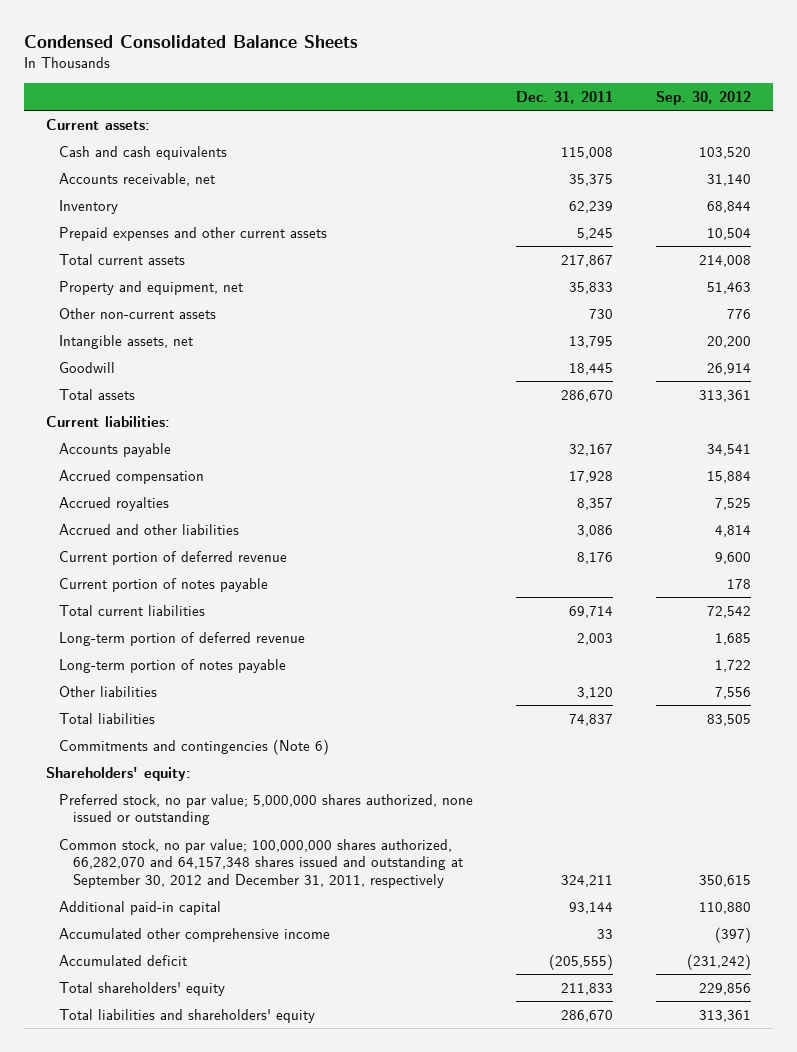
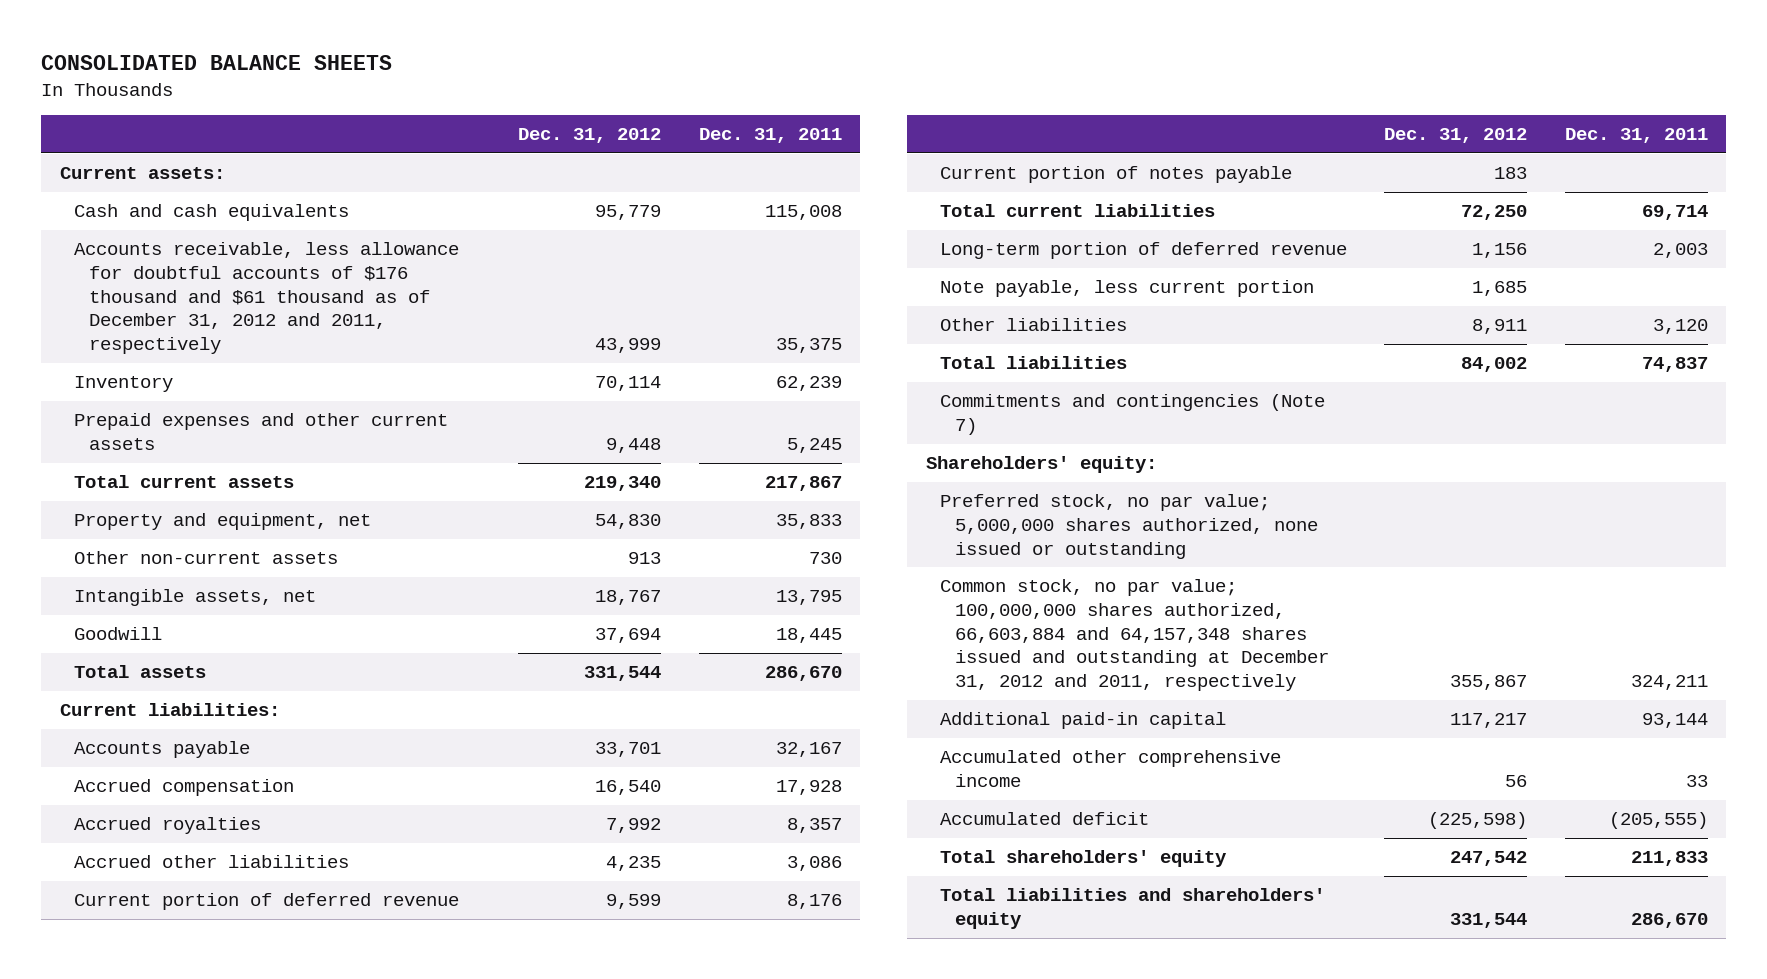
[24,34,359,48] Condensed Consolidated Balance Sheets -> [41,55,393,71] CONSOLIDATED BALANCE SHEETS
[656,90,752,105] Sep. 30, 2012 -> none
none -> [518,127,662,143] Dec. 31, 2012
[59,172,216,186] Accounts receivable, net -> [74,242,460,355] Accounts receivable, less allowance for doubtful accounts of $176 thousand and $61 thousand as of December 31, 2012 and 2011, respectively
[59,523,240,535] Accrued and other liabilities -> [74,855,350,869] Accrued other liabilities
[59,658,287,673] Long-term portion of notes payable -> [940,280,1315,298] Note payable, less current portion
[59,738,330,755] Commitments and contingencies (Note 6) -> [940,394,1326,435] Commitments and contingencies (Note 7)
[59,838,463,889] Common stock, no par value; 100,000,000 shares authorized, 66,282,070 and 64,157,348 shares issued and outstanding at September 30, 2012 and December 31, 2011, respectively -> [940,579,1329,692] Common stock, no par value; 100,000,000 shares authorized, 66,603,884 and 64,157,348 shares issued and outstanding at December 31, 2012 and 2011, respectively

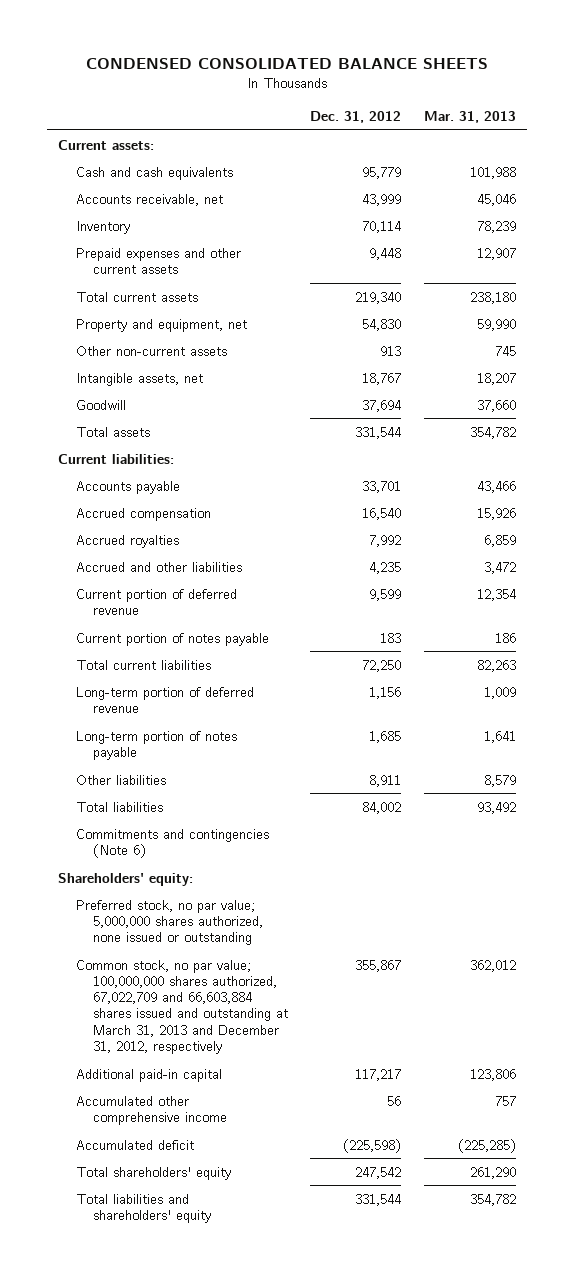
[41,55,393,71] CONSOLIDATED BALANCE SHEETS -> [86,58,489,70] CONDENSED CONSOLIDATED BALANCE SHEETS
[698,127,842,143] Dec. 31, 2011 -> none
none -> [423,111,516,124] Mar. 31, 2013
[74,242,460,355] Accounts receivable, less allowance for doubtful accounts of $176 thousand and $61 thousand as of December 31, 2012 and 2011, respectively -> [75,193,223,206] Accounts receivable, net
[74,855,350,869] Accrued other liabilities -> [75,561,242,572] Accrued and other liabilities
[940,280,1315,298] Note payable, less current portion -> [75,730,237,760] Long-term portion of notes payable
[940,394,1326,435] Commitments and contingencies (Note 7) -> [75,828,269,858] Commitments and contingencies (Note 6)
[940,579,1329,692] Common stock, no par value; 100,000,000 shares authorized, 66,603,884 and 64,157,348 shares issued and outstanding at December 31, 2012 and 2011, respectively -> [75,959,289,1054] Common stock, no par value; 100,000,000 shares authorized, 67,022,709 and 66,603,884 shares issued and outstanding at March 31, 2013 and December 31, 2012, respectively

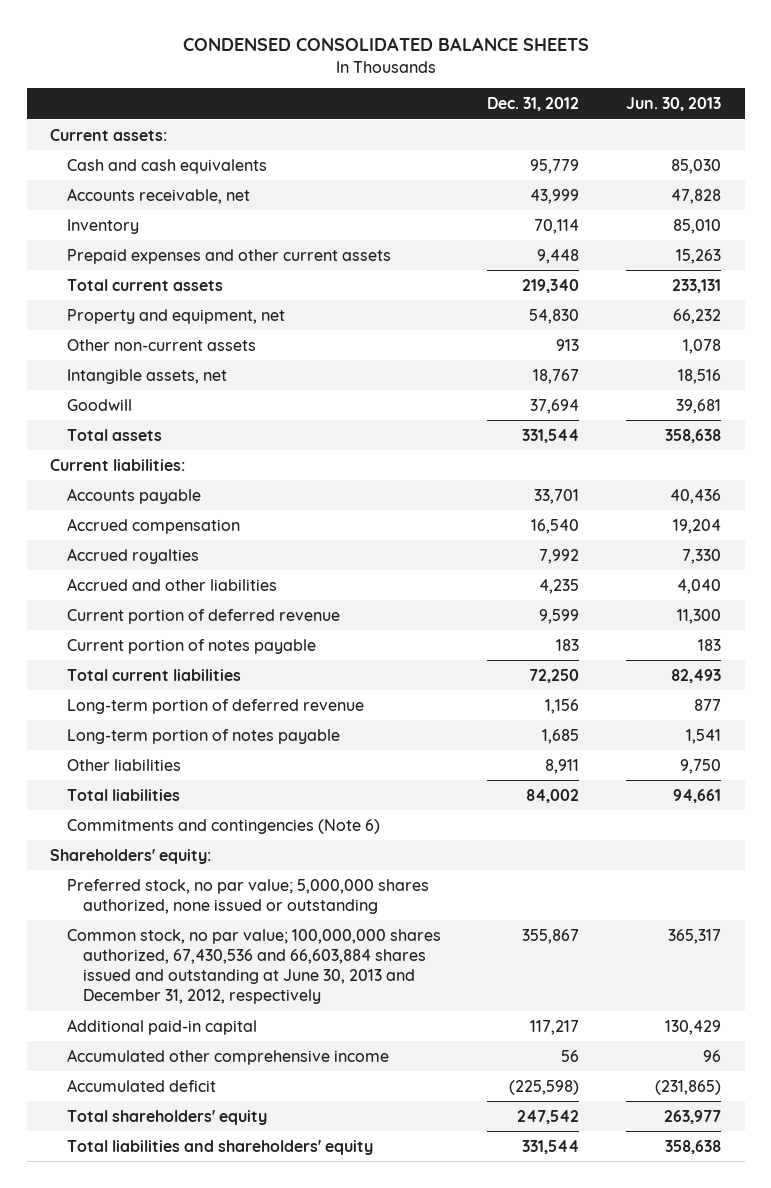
[423,111,516,124] Mar. 31, 2013 -> none
none -> [626,97,722,112] Jun. 30, 2013
[75,959,289,1054] Common stock, no par value; 100,000,000 shares authorized, 67,022,709 and 66,603,884 shares issued and outstanding at March 31, 2013 and December 31, 2012, respectively -> [66,928,441,1005] Common stock, no par value; 100,000,000 shares authorized, 67,430,536 and 66,603,884 shares issued and outstanding at June 30, 2013 and December 31, 2012, respectively

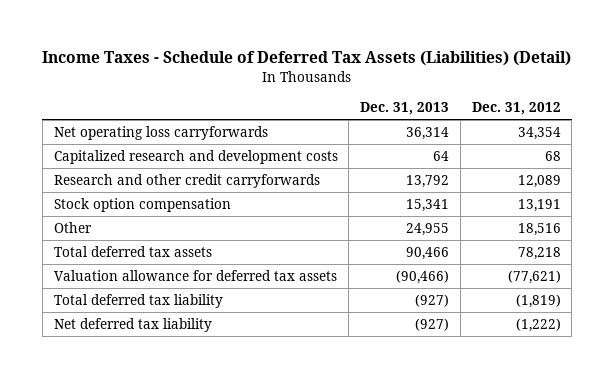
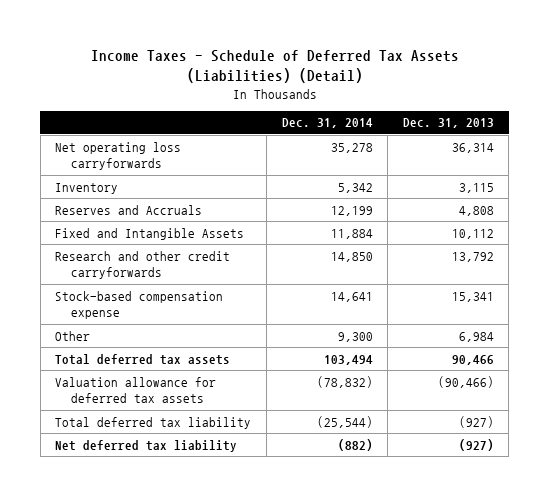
[471,102,561,116] Dec. 31, 2012 -> none
none -> [281,118,373,129] Dec. 31, 2014
[53,150,338,165] Capitalized research and development costs -> none
none -> [55,182,119,194] Inventory
none -> [55,204,203,215] Reserves and Accruals
none -> [55,227,245,240] Fixed and Intangible Assets
[53,198,231,213] Stock option compensation -> [55,290,224,320] Stock-based compensation expense
[406,223,450,237] 24,955 -> [458,331,494,342] 6,984

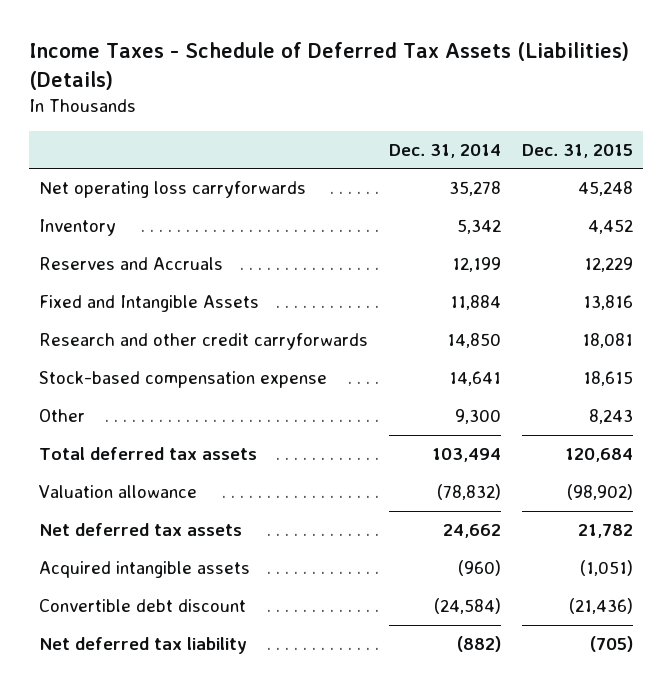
[90,50,459,84] Income Taxes - Schedule of Deferred Tax Assets (Liabilities) (Detail) -> [29,41,630,90] Income Taxes - Schedule of Deferred Tax Assets (Liabilities) (Details)
[402,118,494,129] Dec. 31, 2013 -> none
none -> [521,143,633,158] Dec. 31, 2015
[55,416,252,429] Total deferred tax liability -> none
[55,376,217,404] Valuation allowance for deferred tax assets -> [39,485,198,499] Valuation allowance
none -> [39,523,243,537] Net deferred tax assets
none -> [39,561,251,579] Acquired intangible assets
none -> [39,599,247,613] Convertible debt discount

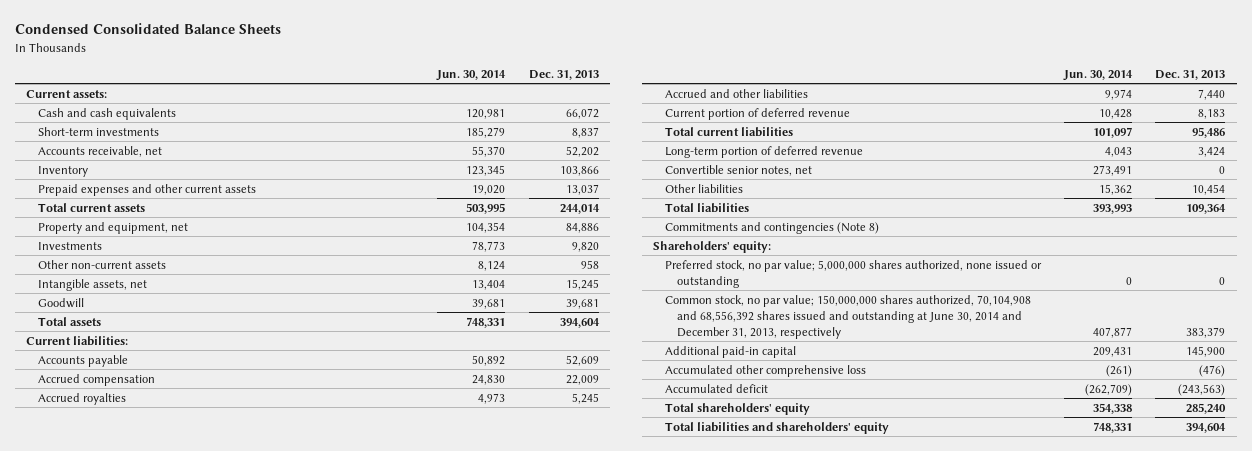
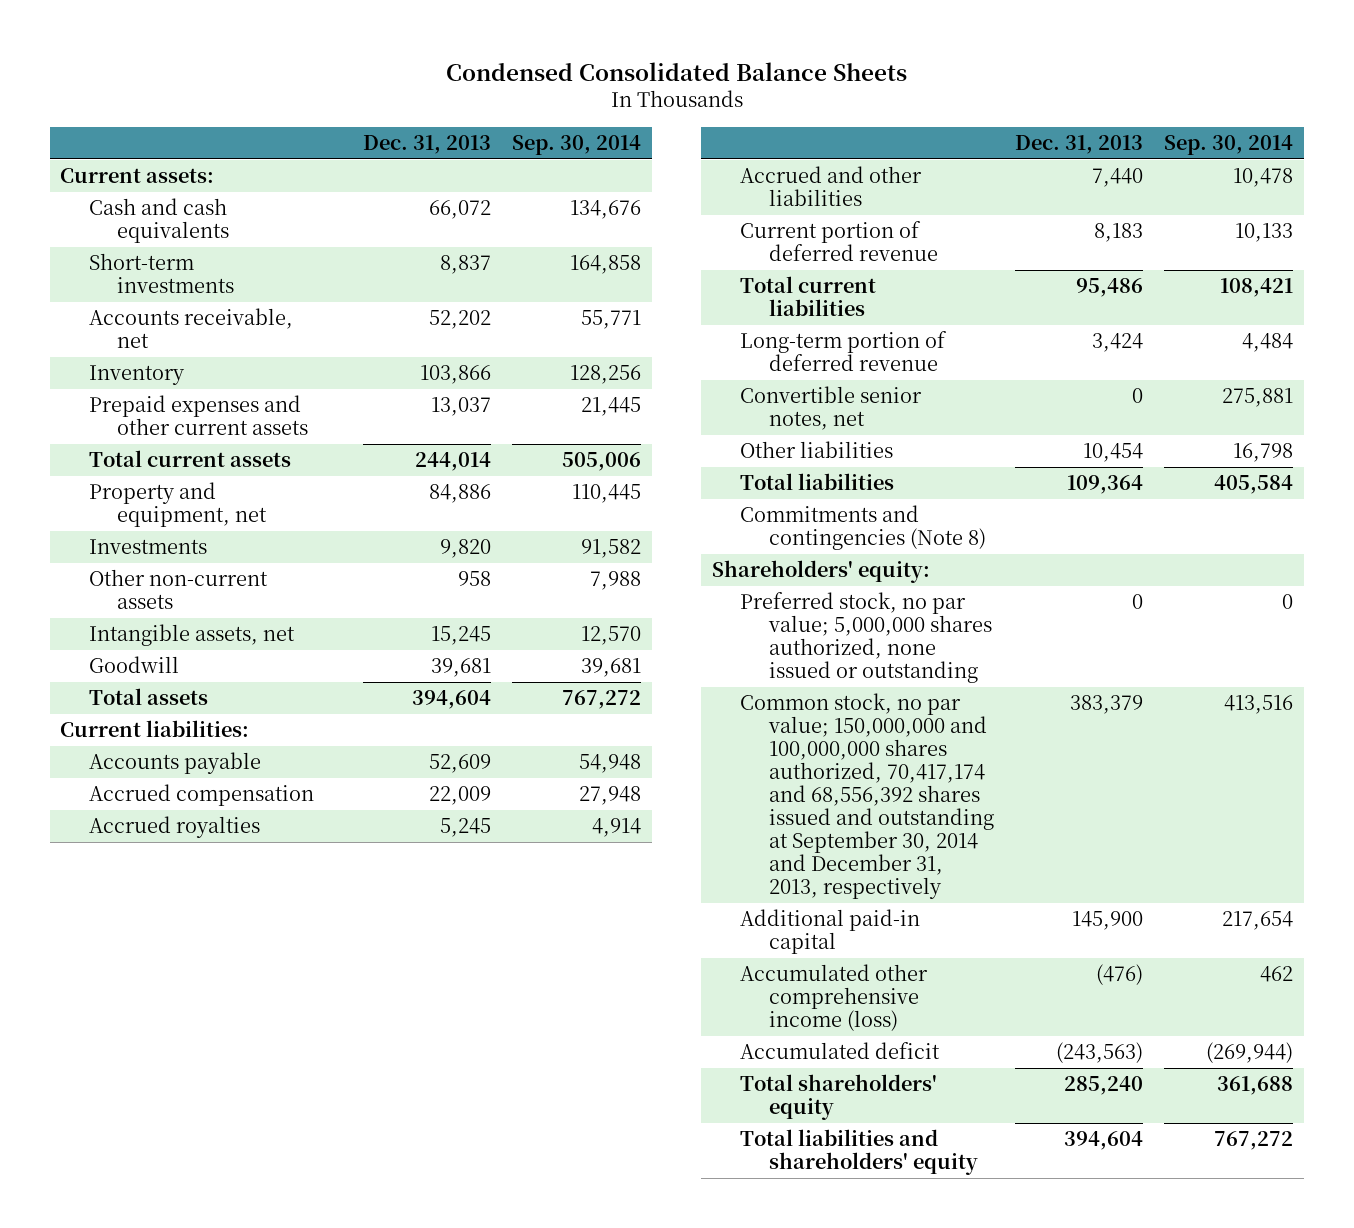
[436,69,507,81] Jun. 30, 2014 -> none
none -> [512,134,642,155] Sep. 30, 2014
[665,294,1032,339] Common stock, no par value; 150,000,000 shares authorized, 70,104,908 and 68,556,392 shares issued and outstanding at June 30, 2014 and December 31, 2013, respectively -> [740,693,994,899] Common stock, no par value; 150,000,000 and 100,000,000 shares authorized, 70,417,174 and 68,556,392 shares issued and outstanding at September 30, 2014 and December 31, 2013, respectively
[665,364,867,377] Accumulated other comprehensive loss -> [740,964,929,1032] Accumulated other comprehensive income (loss)

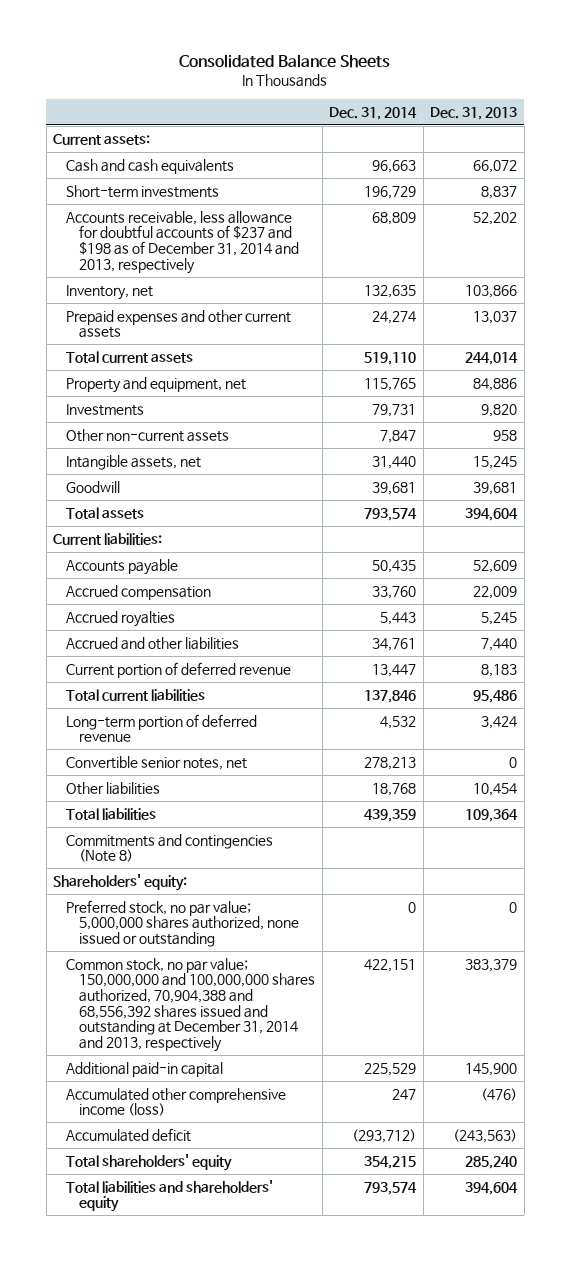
[445,61,907,81] Condensed Consolidated Balance Sheets -> [179,54,391,69] Consolidated Balance Sheets
[512,134,642,155] Sep. 30, 2014 -> none
none -> [329,106,418,120] Dec. 31, 2014
[88,308,293,349] Accounts receivable, net -> [66,210,300,274] Accounts receivable, less allowance for doubtful accounts of $237 and $198 as of December 31, 2014 and 2013, respectively
[88,365,185,386] Inventory -> [66,284,154,300] Inventory, net
[740,693,994,899] Common stock, no par value; 150,000,000 and 100,000,000 shares authorized, 70,417,174 and 68,556,392 shares issued and outstanding at September 30, 2014 and December 31, 2013, respectively -> [66,957,316,1052] Common stock, no par value; 150,000,000 and 100,000,000 shares authorized, 70,904,388 and 68,556,392 shares issued and outstanding at December 31, 2014 and 2013, respectively

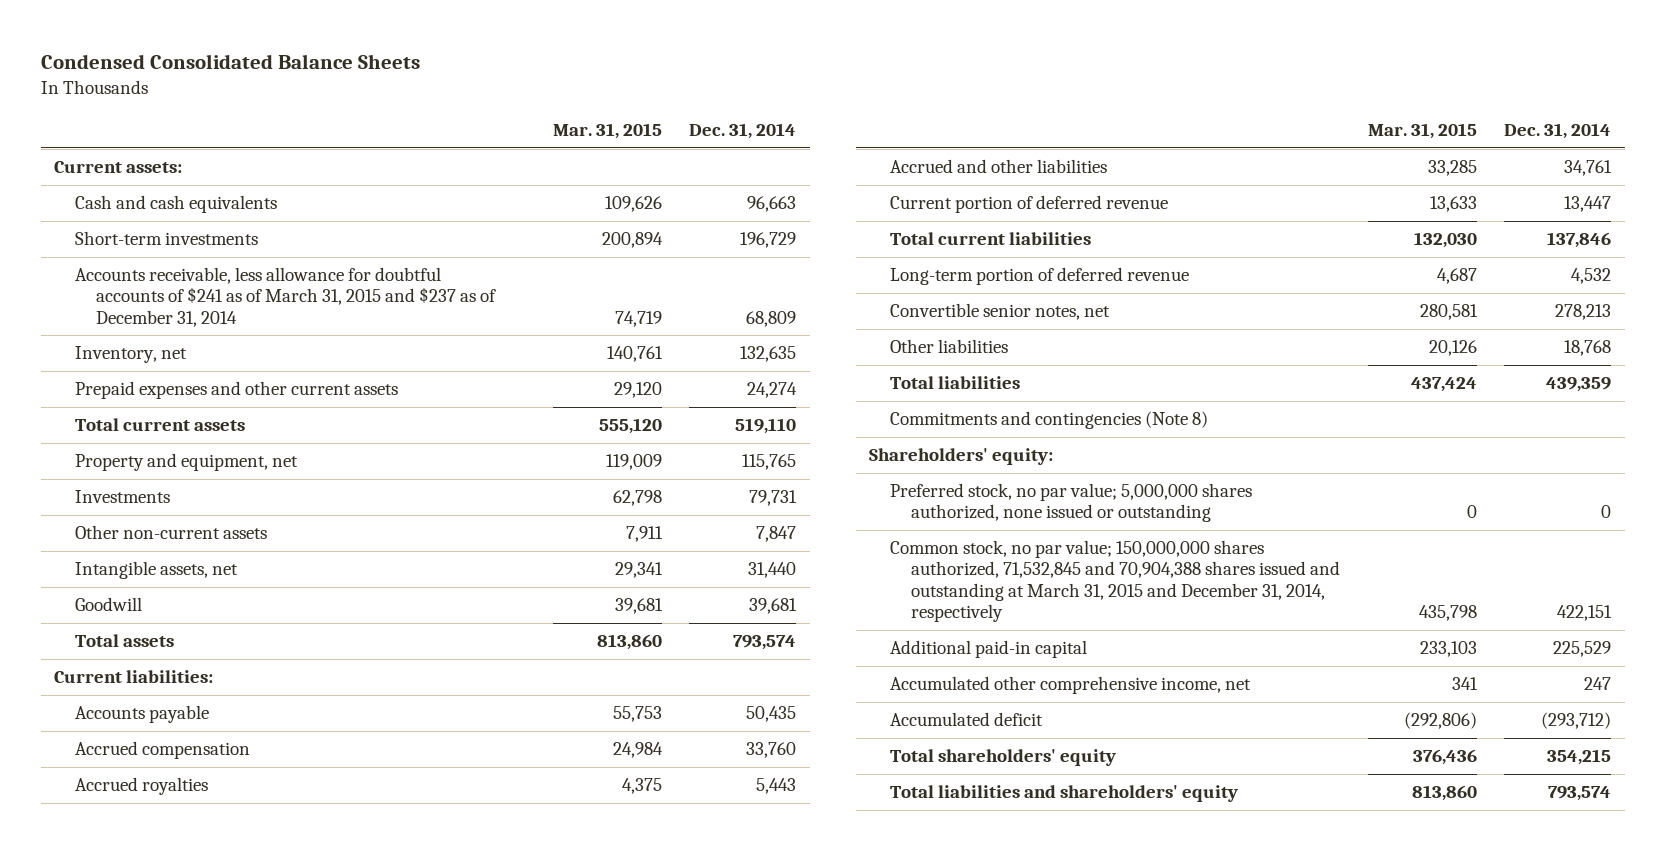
[179,54,391,69] Consolidated Balance Sheets -> [40,54,420,70] Condensed Consolidated Balance Sheets
[430,106,518,120] Dec. 31, 2013 -> none
none -> [552,123,662,140] Mar. 31, 2015
[66,210,300,274] Accounts receivable, less allowance for doubtful accounts of $237 and $198 as of December 31, 2014 and 2013, respectively -> [75,267,497,327] Accounts receivable, less allowance for doubtful accounts of $241 as of March 31, 2015 and $237 as of December 31, 2014
[66,957,316,1052] Common stock, no par value; 150,000,000 and 100,000,000 shares authorized, 70,904,388 and 68,556,392 shares issued and outstanding at December 31, 2014 and 2013, respectively -> [890,540,1341,623] Common stock, no par value; 150,000,000 shares authorized, 71,532,845 and 70,904,388 shares issued and outstanding at March 31, 2015 and December 31, 2014, respectively
[66,1087,287,1117] Accumulated other comprehensive income (loss) -> [890,676,1252,695] Accumulated other comprehensive income, net

